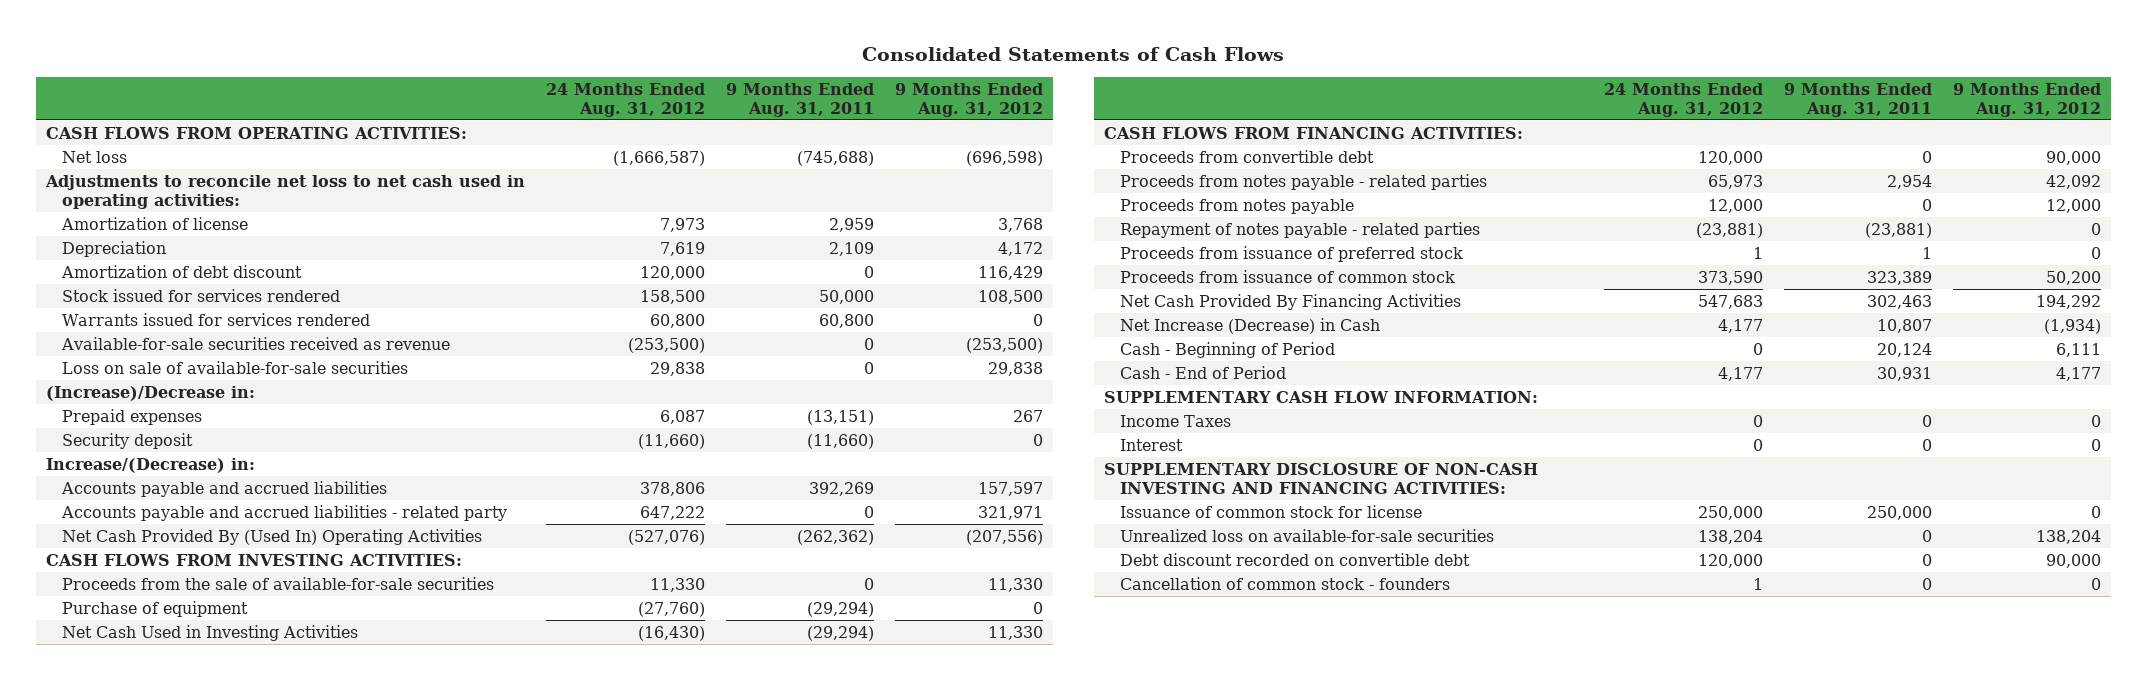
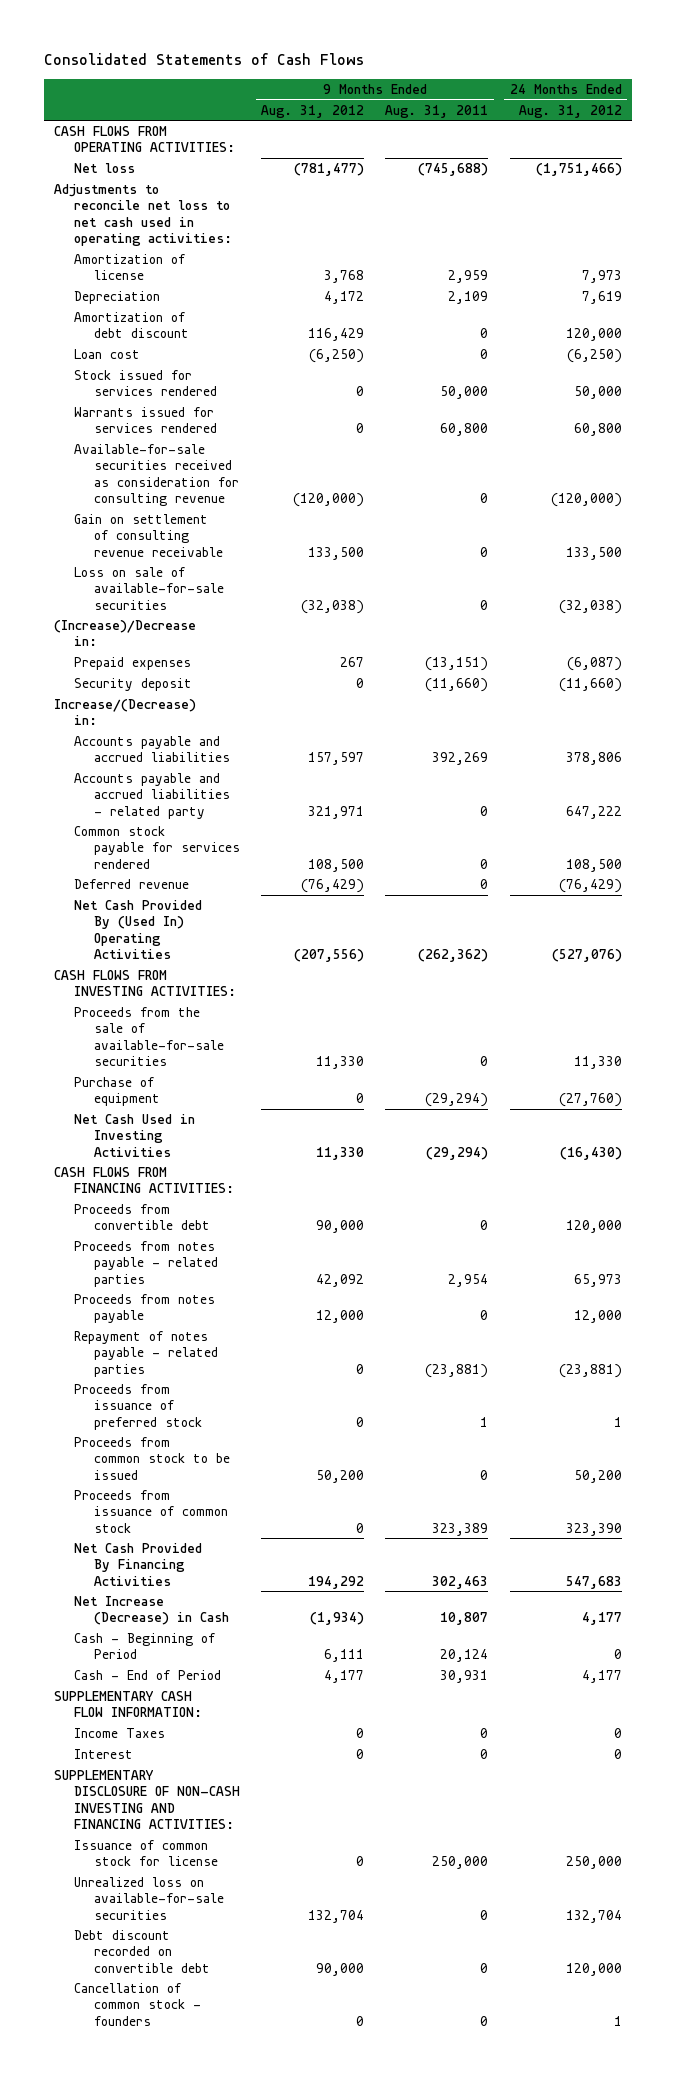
[612,150,705,166] (1,666,587) -> [535,163,622,177] (1,751,466)
[965,150,1043,166] (696,598) -> [294,163,365,177] (781,477)
none -> [74,349,141,360] Loan cost
[639,289,705,304] 158,500 -> [573,386,622,400] 50,000
[977,289,1043,304] 108,500 -> [356,386,365,397] 0
[61,336,451,350] Available-for-sale securities received as revenue -> [74,444,239,507] Available-for-sale securities received as consideration for consulting revenue
[627,337,705,353] (253,500) -> [550,493,622,508] (120,000)
[965,337,1043,353] (253,500) -> [293,493,365,508] (120,000)
none -> [74,514,223,557] Gain on settlement of consulting revenue receivable
[649,361,705,376] 29,838 -> [558,599,622,614] (32,038)
[987,361,1043,376] 29,838 -> [301,599,365,614] (32,038)
[659,409,705,424] 6,087 -> [566,657,622,672] (6,087)
none -> [74,826,240,869] Common stock payable for services rendered
none -> [74,879,190,890] Deferred revenue
none -> [74,1437,230,1480] Proceeds from common stock to be issued
[1697,270,1763,285] 373,590 -> [565,1522,622,1536] 323,390
[2045,270,2101,285] 50,200 -> [356,1522,365,1533] 0
[1697,529,1763,544] 138,204 -> [565,1909,622,1923] 132,704
[2035,529,2101,544] 138,204 -> [308,1909,365,1923] 132,704

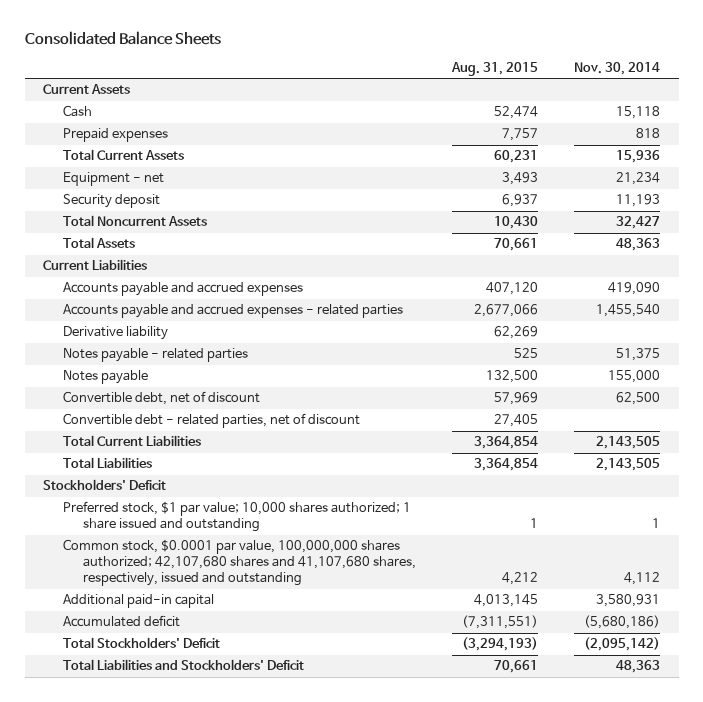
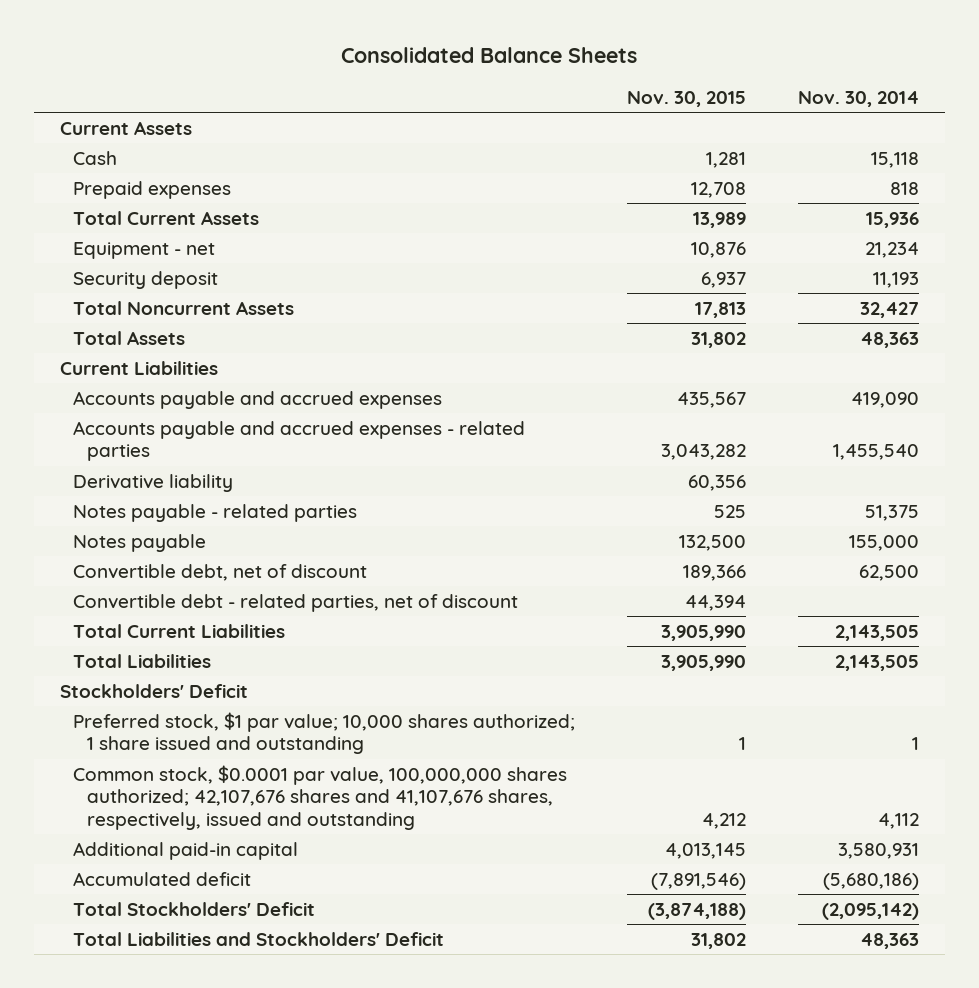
[451,61,539,76] Aug. 31, 2015 -> none
none -> [627,90,747,107] Nov. 30, 2015
[62,539,416,587] Common stock, $0.0001 par value, 100,000,000 shares authorized; 42,107,680 shares and 41,107,680 shares, respectively, issued and outstanding -> [73,764,568,831] Common stock, $0.0001 par value, 100,000,000 shares authorized; 42,107,676 shares and 41,107,676 shares, respectively, issued and outstanding

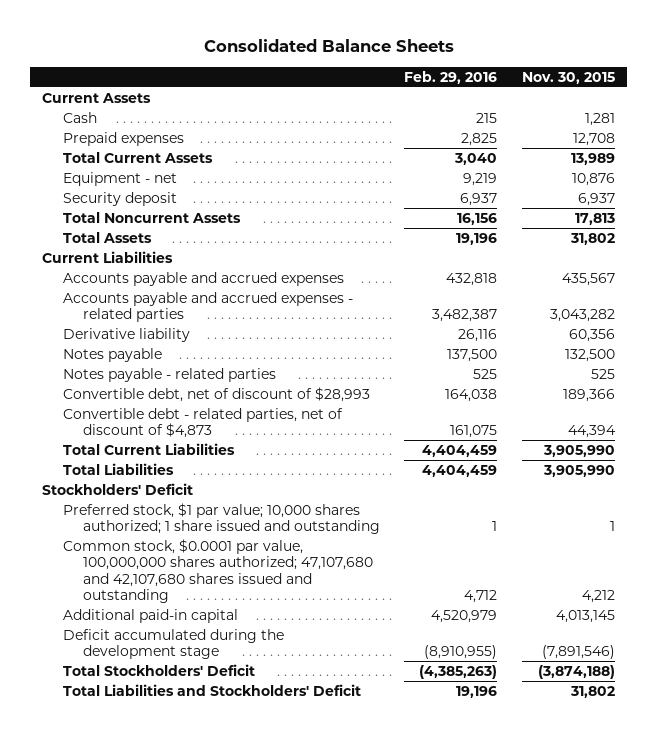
[797,90,919,107] Nov. 30, 2014 -> none
none -> [404,70,498,84] Feb. 29, 2016
[73,503,358,522] Notes payable - related parties -> [62,367,276,382] Notes payable - related parties
[73,563,368,581] Convertible debt, net of discount -> [62,386,370,402] Convertible debt, net of discount of $28,993
[73,593,519,612] Convertible debt - related parties, net of discount -> [62,407,343,439] Convertible debt - related parties, net of discount of $4,873
[73,764,568,831] Common stock, $0.0001 par value, 100,000,000 shares authorized; 42,107,676 shares and 41,107,676 shares, respectively, issued and outstanding -> [62,538,373,604] Common stock, $0.0001 par value, 100,000,000 shares authorized; 47,107,680 and 42,107,680 shares issued and outstanding
[73,871,252,886] Accumulated deficit -> [62,628,284,660] Deficit accumulated during the development stage

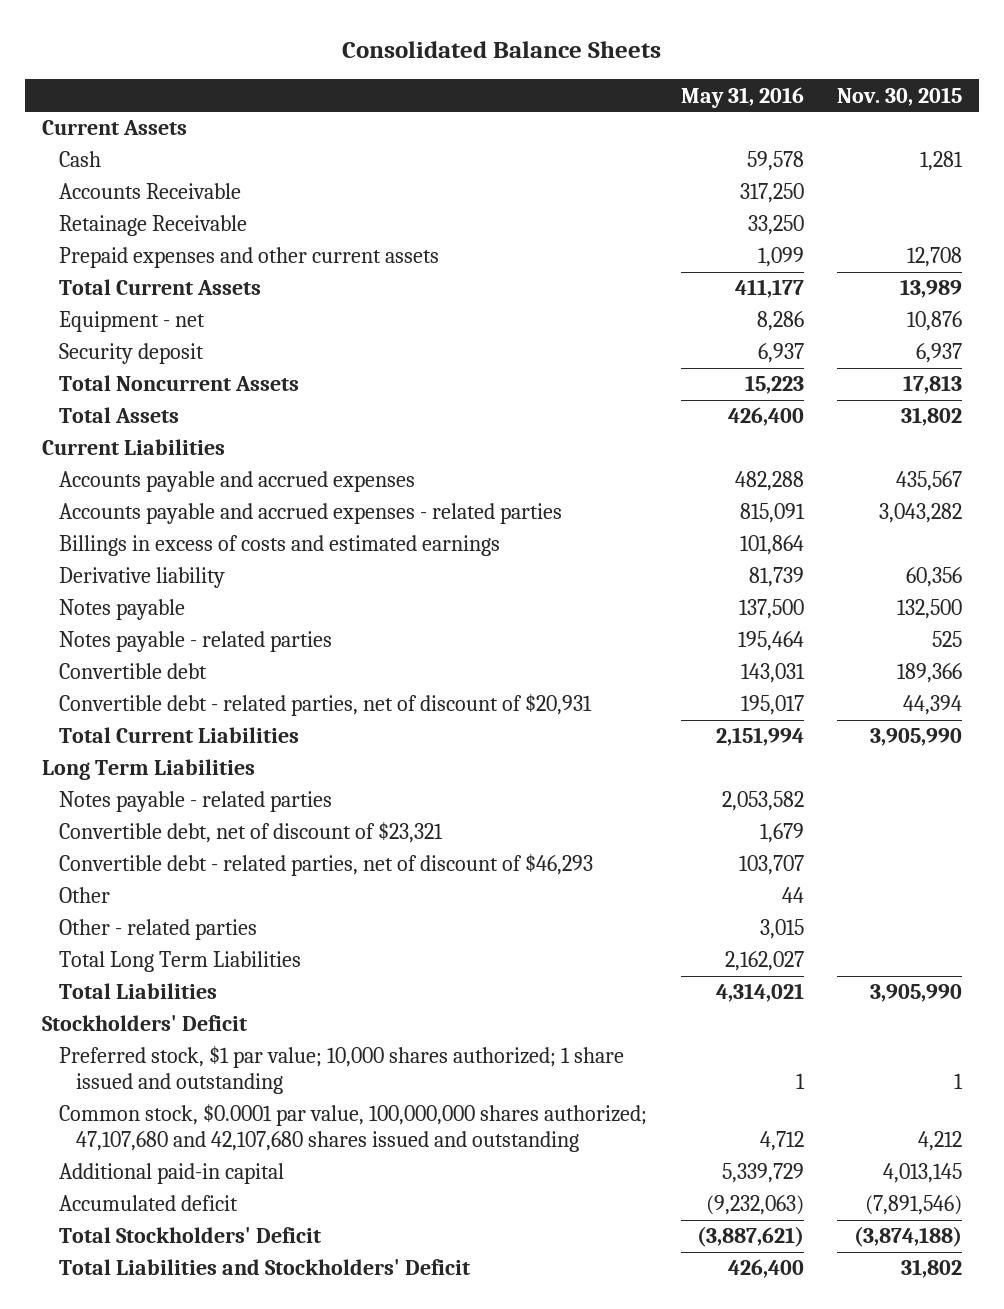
[404,70,498,84] Feb. 29, 2016 -> none
none -> [680,86,804,108] May 31, 2016
none -> [59,183,242,200] Accounts Receivable
none -> [59,215,248,237] Retainage Receivable
[62,131,184,146] Prepaid expenses -> [59,247,440,269] Prepaid expenses and other current assets
none -> [59,535,501,557] Billings in excess of costs and estimated earnings
[62,386,370,402] Convertible debt, net of discount of $28,993 -> [59,663,208,680] Convertible debt
[62,407,343,439] Convertible debt - related parties, net of discount of $4,873 -> [59,694,593,717] Convertible debt - related parties, net of discount of $20,931
none -> [41,759,255,781] Long Term Liabilities
none -> [59,791,333,813] Notes payable - related parties
none -> [59,822,444,844] Convertible debt, net of discount of $23,321
none -> [59,854,594,877] Convertible debt - related parties, net of discount of $46,293
none -> [59,887,111,904] Other
none -> [59,919,258,941] Other - related parties
none -> [59,951,302,973] Total Long Term Liabilities
[62,628,284,660] Deficit accumulated during the development stage -> [59,1195,239,1212] Accumulated deficit

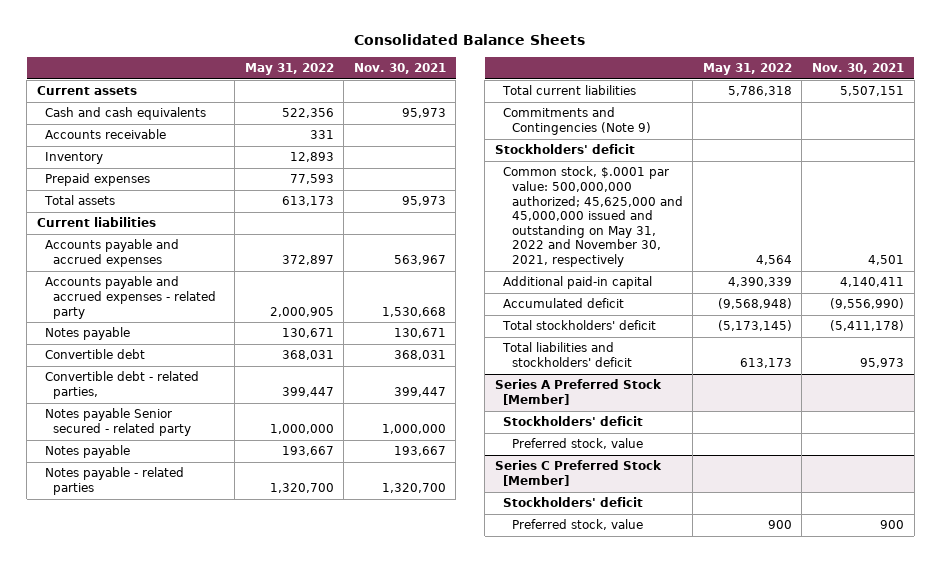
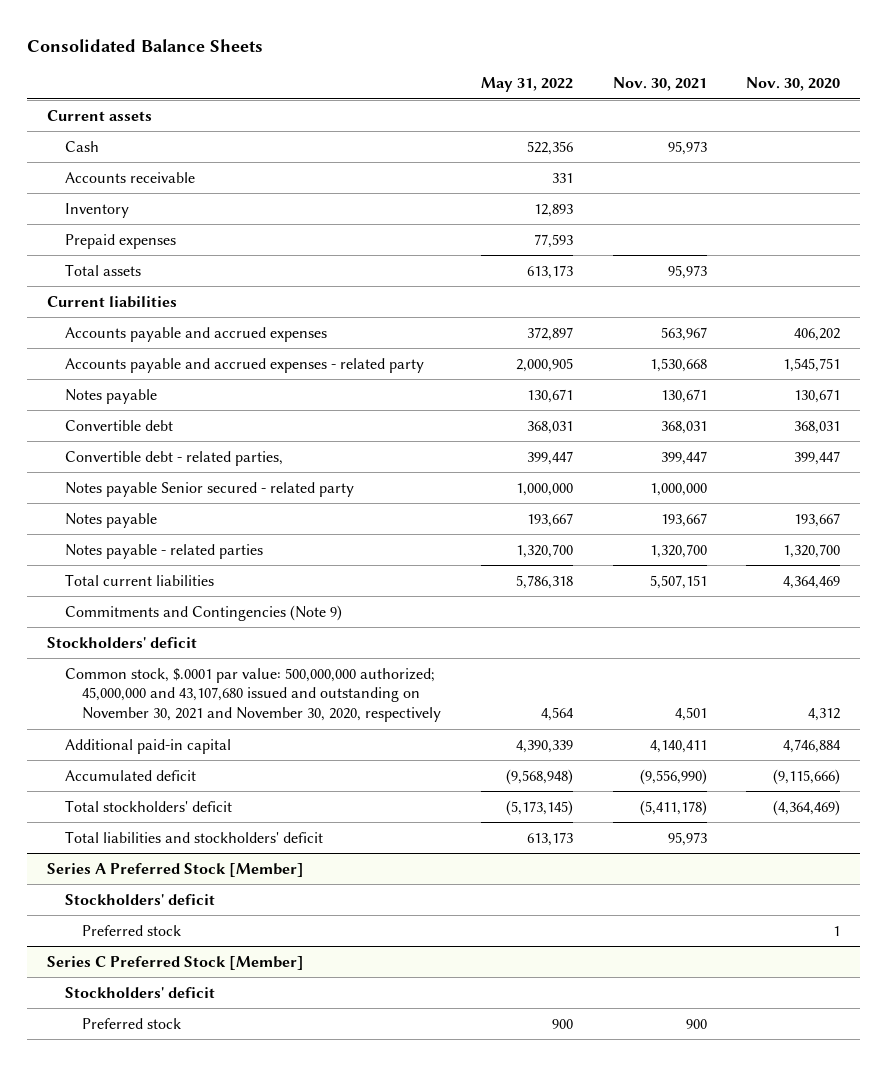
none -> [746,77,841,92] Nov. 30, 2020
[45,107,207,121] Cash and cash equivalents -> [64,140,99,152] Cash
[503,166,683,267] Common stock, $.0001 par value: 500,000,000 authorized; 45,625,000 and 45,000,000 issued and outstanding on May 31, 2022 and November 30, 2021, respectively -> [64,667,442,723] Common stock, $.0001 par value: 500,000,000 authorized; 45,000,000 and 43,107,680 issued and outstanding on November 30, 2021 and November 30, 2020, respectively
[511,438,643,450] Preferred stock, value -> [82,924,182,936] Preferred stock
[511,519,643,531] Preferred stock, value -> [82,1017,182,1029] Preferred stock

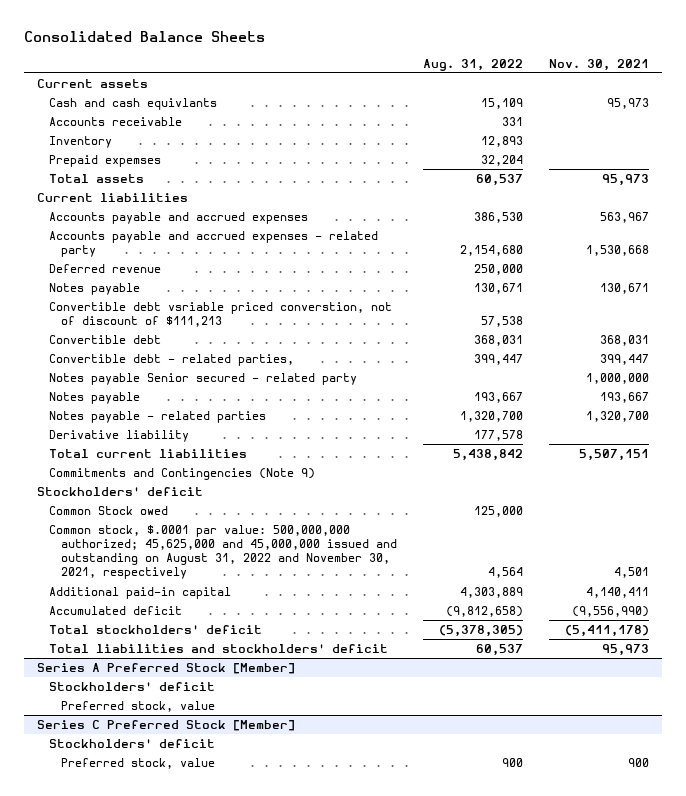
[480,77,573,93] May 31, 2022 -> none
[746,77,841,92] Nov. 30, 2020 -> none
none -> [422,58,523,71] Aug. 31, 2022
[64,140,99,152] Cash -> [48,98,217,111] Cash and cash equivlants
[64,233,176,249] Prepaid expenses -> [48,155,161,168] Prepaid expemses
none -> [48,264,161,274] Deferred revenue
none -> [48,302,392,328] Convertible debt vsriable priced converstion, not of discount of $111,213
none -> [48,430,189,443] Derivative liability
none -> [48,506,168,516] Common Stock owed
[64,667,442,723] Common stock, $.0001 par value: 500,000,000 authorized; 45,000,000 and 43,107,680 issued and outstanding on November 30, 2021 and November 30, 2020, respectively -> [48,525,397,580] Common stock, $.0001 par value: 500,000,000 authorized; 45,625,000 and 45,000,000 issued and outstanding on August 31, 2022 and November 30, 2021, respectively
[82,924,182,936] Preferred stock -> [60,701,215,713] Preferred stock, value
[82,1017,182,1029] Preferred stock -> [60,758,215,770] Preferred stock, value

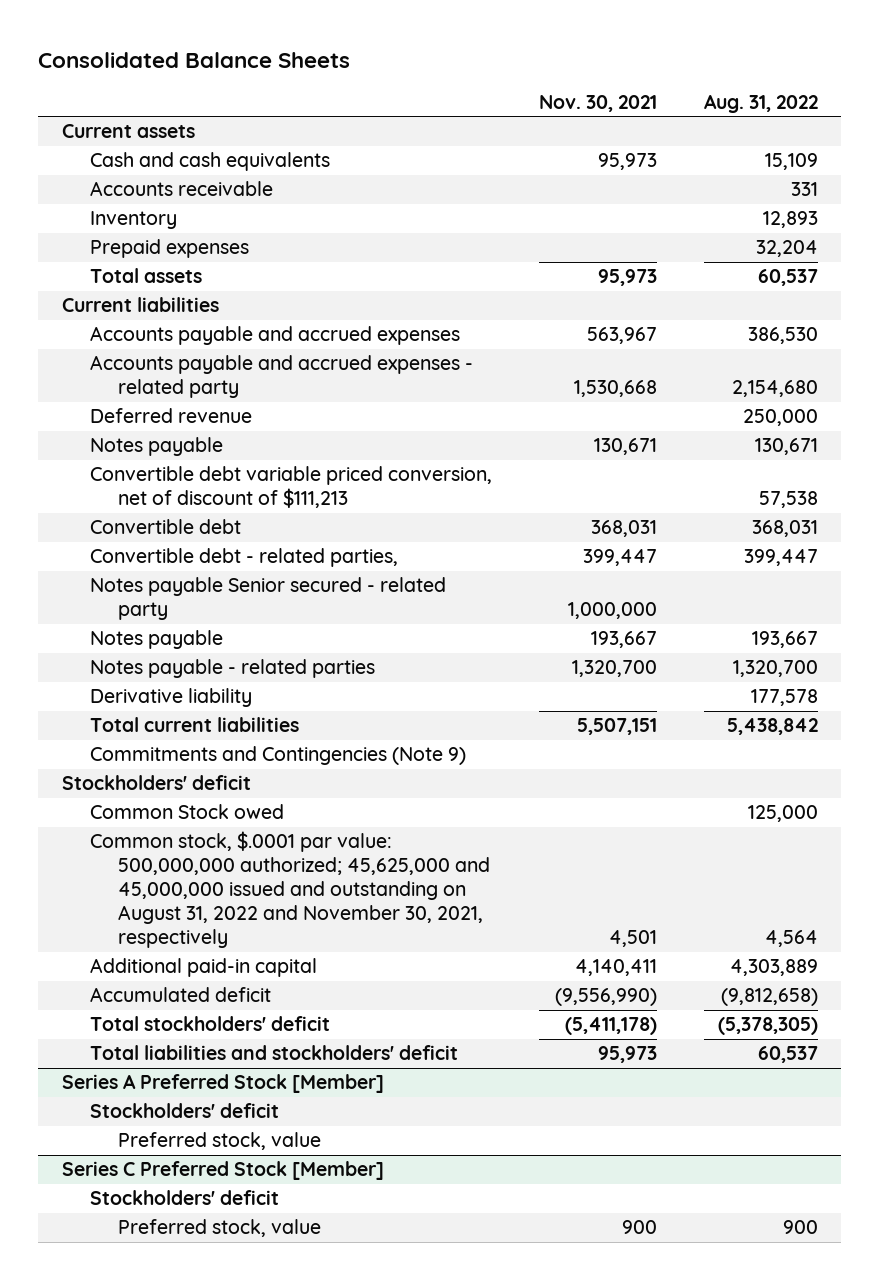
[48,98,217,111] Cash and cash equivlants -> [89,152,330,172] Cash and cash equivalents
[48,155,161,168] Prepaid expemses -> [89,239,249,259] Prepaid expenses
[48,302,392,328] Convertible debt vsriable priced converstion, not of discount of $111,213 -> [89,466,492,509] Convertible debt variable priced conversion, net of discount of $111,213

